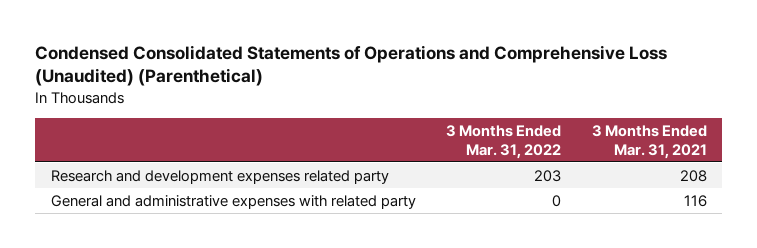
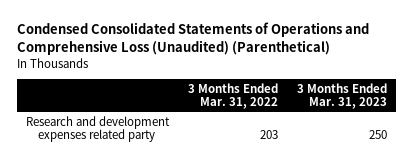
[591,124,707,159] 3 Months Ended Mar. 31, 2021 -> none
none -> [296,82,387,109] 3 Months Ended Mar. 31, 2023
[50,194,416,209] General and administrative expenses with related party -> none

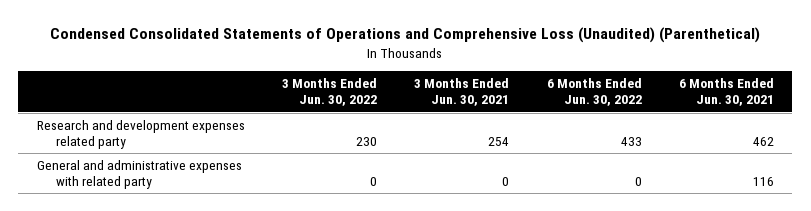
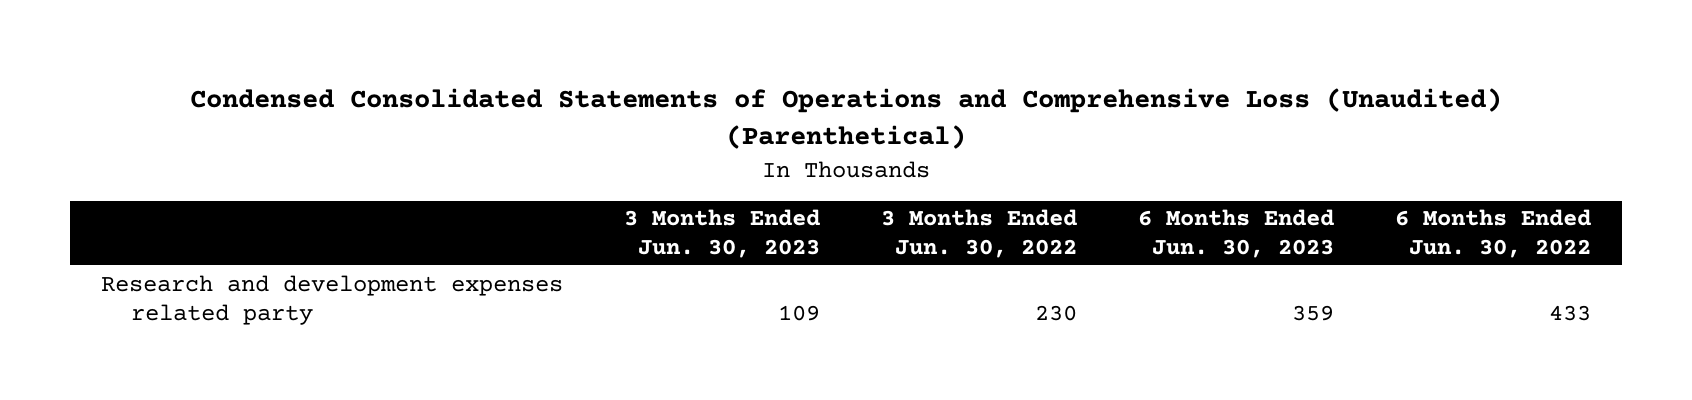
[414,78,510,107] 3 Months Ended Jun. 30, 2021 -> none
[678,78,774,107] 6 Months Ended Jun. 30, 2021 -> none
none -> [623,209,820,259] 3 Months Ended Jun. 30, 2023
none -> [1137,209,1334,259] 6 Months Ended Jun. 30, 2023
[36,159,242,190] General and administrative expenses with related party -> none

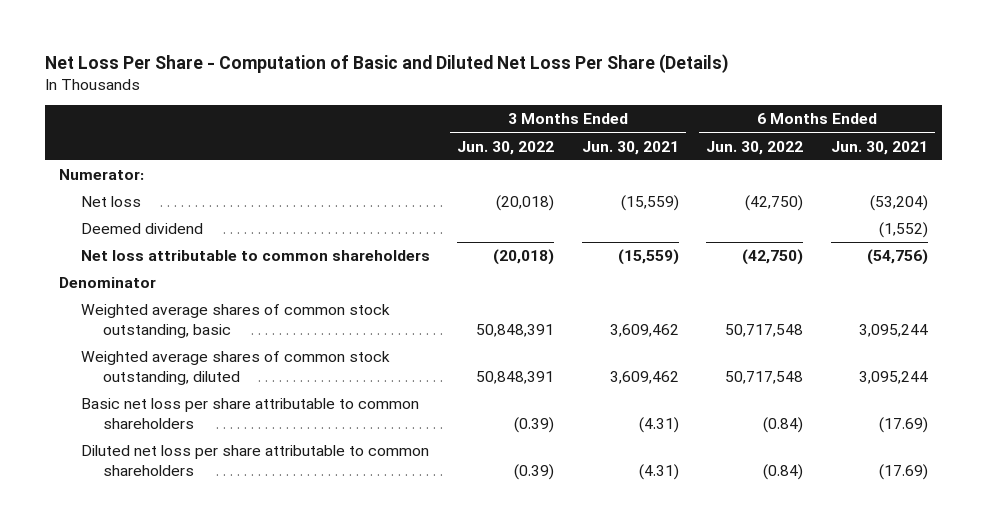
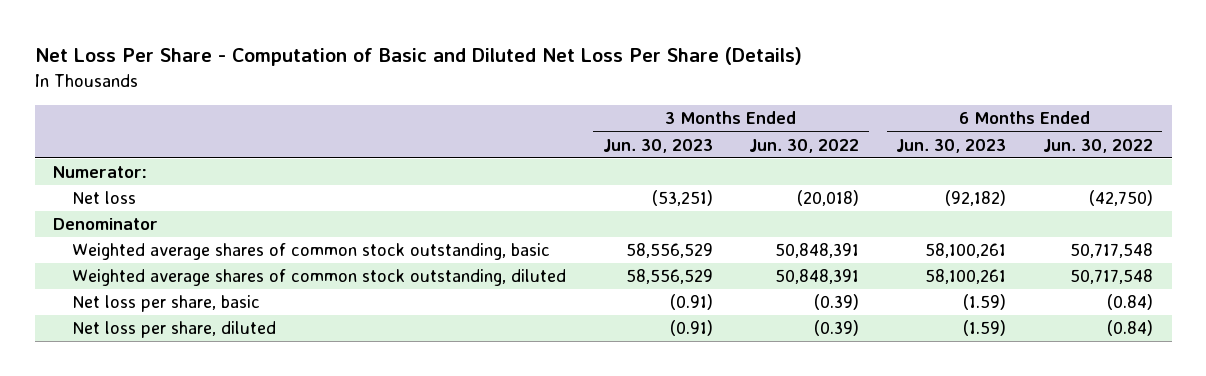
[581,140,679,155] Jun. 30, 2021 -> none
[830,140,928,155] Jun. 30, 2021 -> none
none -> [602,138,713,153] Jun. 30, 2023
none -> [896,138,1007,153] Jun. 30, 2023
[80,223,203,235] Deemed dividend -> none
[80,250,430,262] Net loss attributable to common shareholders -> none
[80,398,419,429] Basic net loss per share attributable to common shareholders -> [71,295,260,313] Net loss per share, basic
[80,445,429,476] Diluted net loss per share attributable to common shareholders -> [71,321,276,339] Net loss per share, diluted

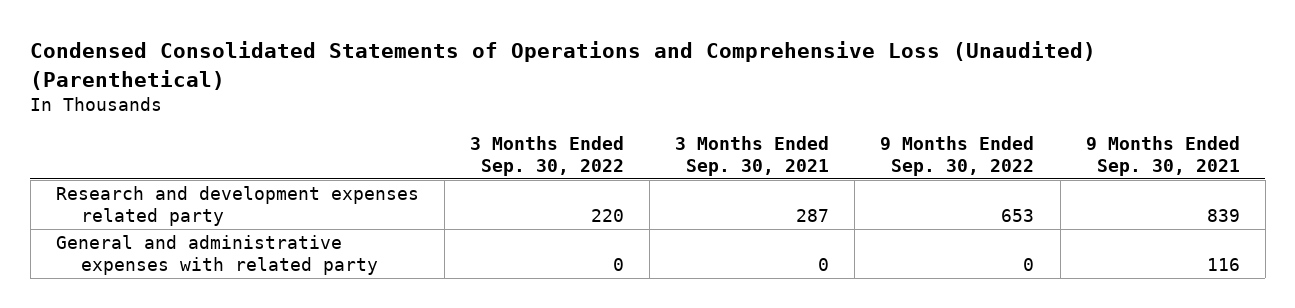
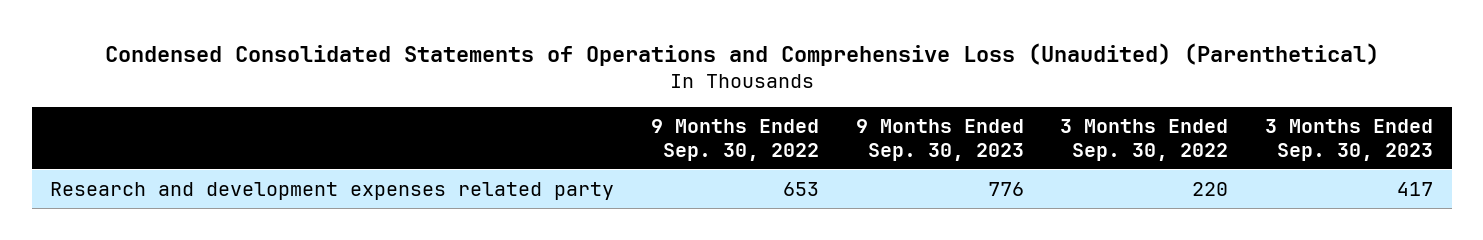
[675,135,830,176] 3 Months Ended Sep. 30, 2021 -> none
[1085,135,1240,176] 9 Months Ended Sep. 30, 2021 -> none
none -> [855,118,1024,162] 9 Months Ended Sep. 30, 2023
none -> [1265,118,1434,162] 3 Months Ended Sep. 30, 2023
[55,235,378,276] General and administrative expenses with related party -> none

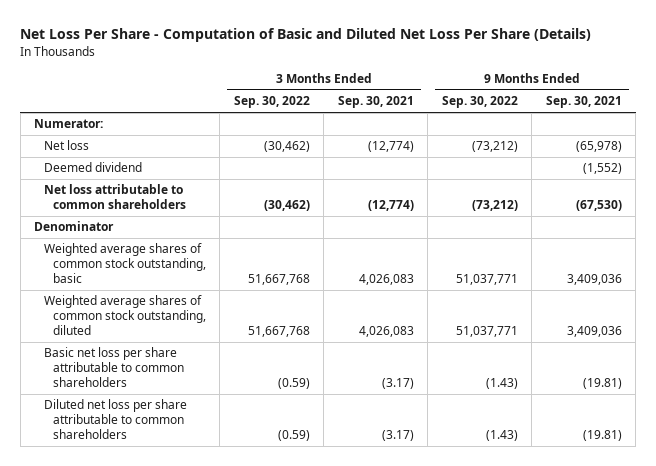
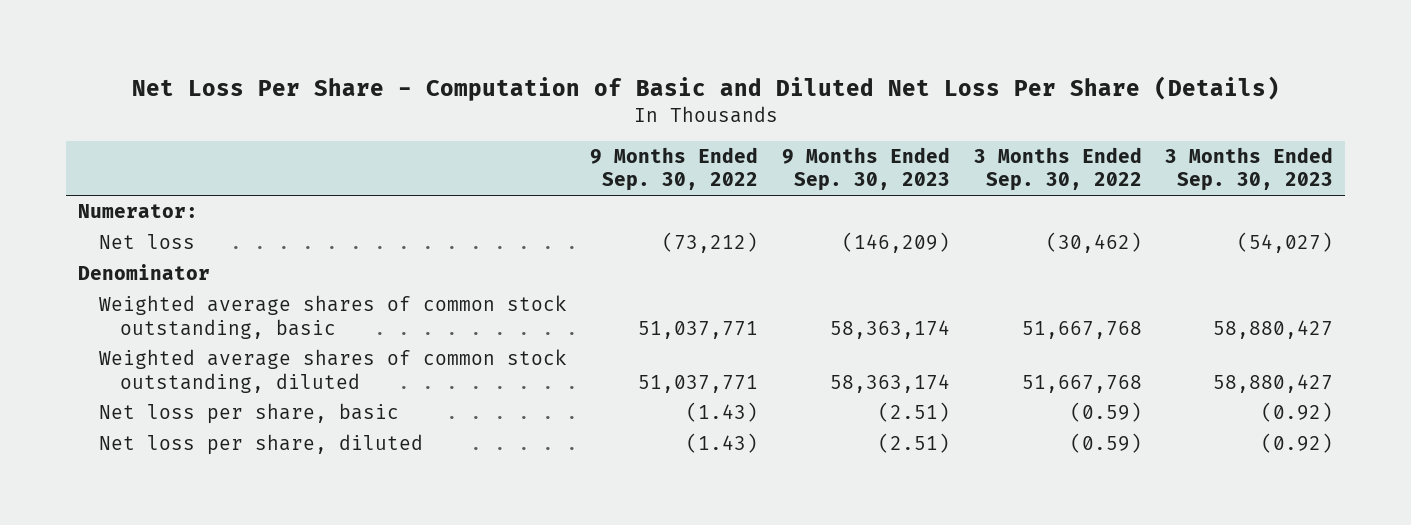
[337,96,414,109] Sep. 30, 2021 -> none
[545,96,622,109] Sep. 30, 2021 -> none
none -> [782,146,951,192] 9 Months Ended Sep. 30, 2023
none -> [1165,146,1334,192] 3 Months Ended Sep. 30, 2023
[43,162,142,173] Deemed dividend -> none
[43,184,186,210] Net loss attributable to common shareholders -> none
[43,347,184,387] Basic net loss per share attributable to common shareholders -> [98,403,399,425] Net loss per share, basic
[43,399,187,439] Diluted net loss per share attributable to common shareholders -> [98,434,423,456] Net loss per share, diluted

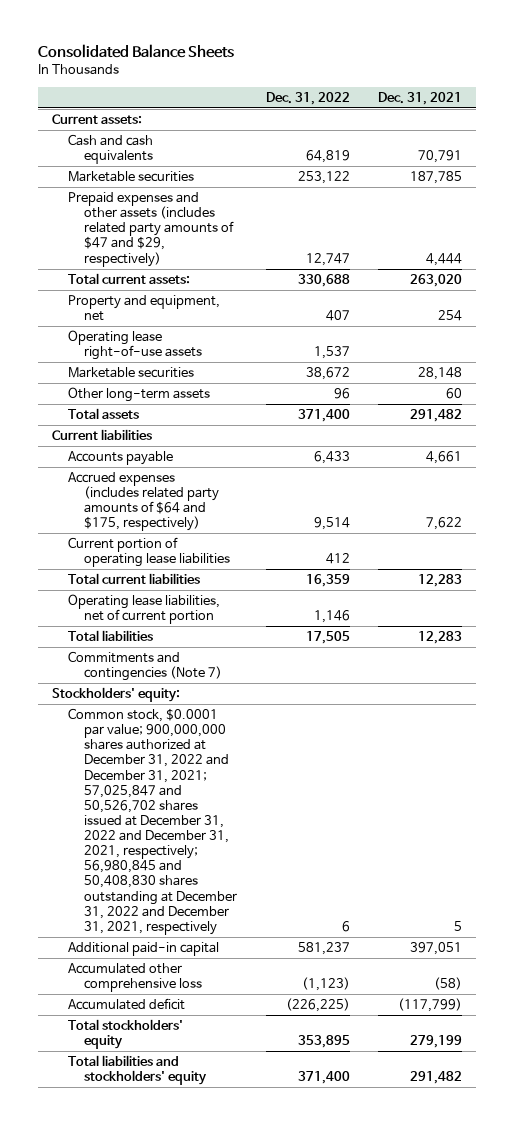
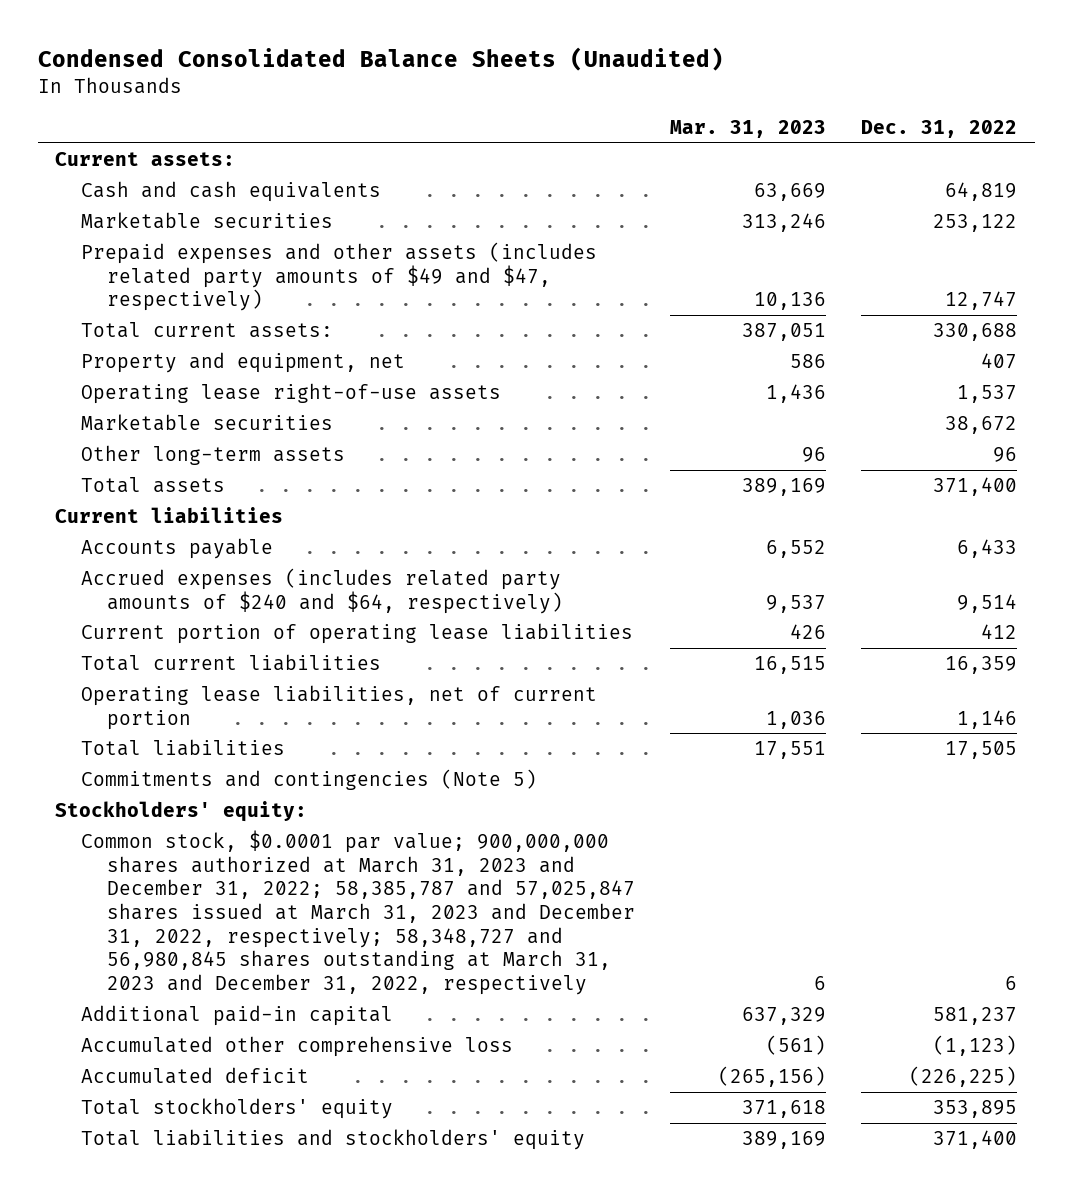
[38,44,235,59] Consolidated Balance Sheets -> [37,47,724,72] Condensed Consolidated Balance Sheets (Unaudited)
[377,91,462,105] Dec. 31, 2021 -> none
none -> [669,120,826,139] Mar. 31, 2023
[68,192,235,267] Prepaid expenses and other assets (includes related party amounts of $47 and $29, respectively) -> [81,242,598,312] Prepaid expenses and other assets (includes related party amounts of $49 and $47, respectively)
[68,472,220,532] Accrued expenses (includes related party amounts of $64 and $175, respectively) -> [81,568,563,614] Accrued expenses (includes related party amounts of $240 and $64, respectively)
[68,651,223,682] Commitments and contingencies (Note 7) -> [81,769,538,791] Commitments and contingencies (Note 5)
[68,708,238,935] Common stock, $0.0001 par value; 900,000,000 shares authorized at December 31, 2022 and December 31, 2021; 57,025,847 and 50,526,702 shares issued at December 31, 2022 and December 31, 2021, respectively; 56,980,845 and 50,408,830 shares outstanding at December 31, 2022 and December 31, 2021, respectively -> [81,830,635,995] Common stock, $0.0001 par value; 900,000,000 shares authorized at March 31, 2023 and December 31, 2022; 58,385,787 and 57,025,847 shares issued at March 31, 2023 and December 31, 2022, respectively; 58,348,727 and 56,980,845 shares outstanding at March 31, 2023 and December 31, 2022, respectively

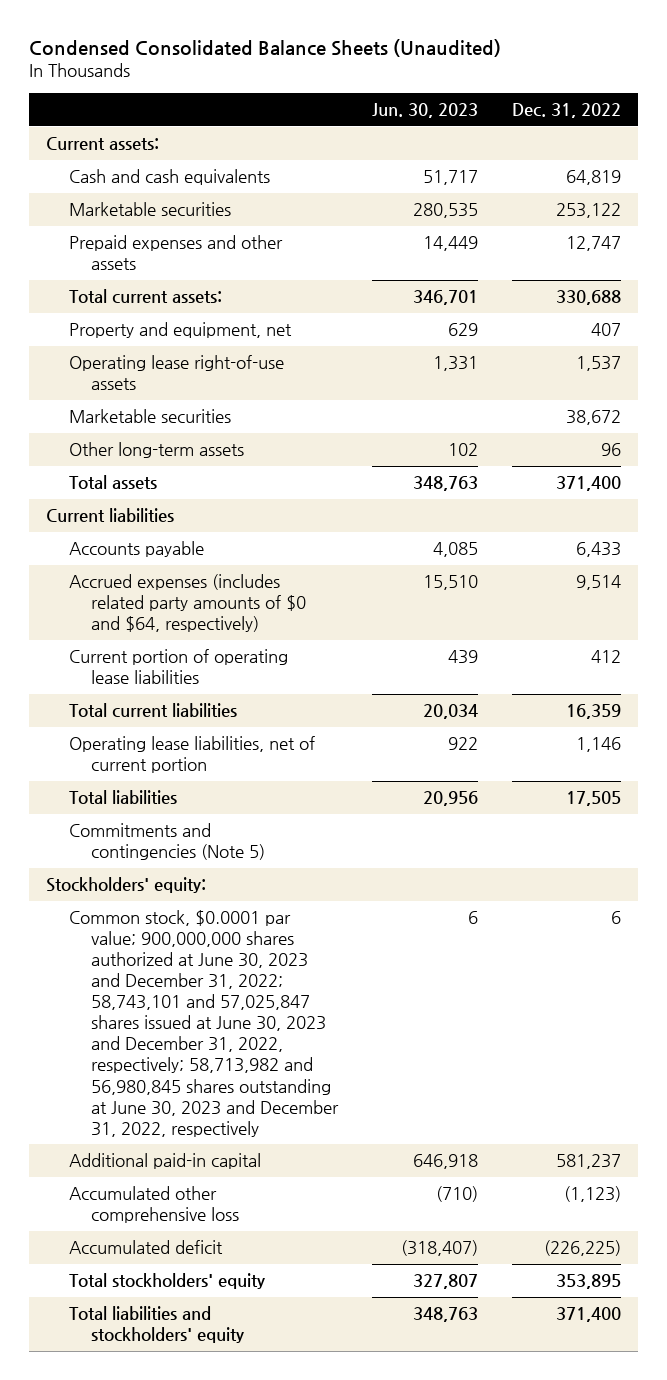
[669,120,826,139] Mar. 31, 2023 -> none
none -> [372,102,479,118] Jun. 30, 2023
[81,242,598,312] Prepaid expenses and other assets (includes related party amounts of $49 and $47, respectively) -> [68,235,283,271] Prepaid expenses and other assets
[81,568,563,614] Accrued expenses (includes related party amounts of $240 and $64, respectively) -> [68,574,307,633] Accrued expenses (includes related party amounts of $0 and $64, respectively)
[81,830,635,995] Common stock, $0.0001 par value; 900,000,000 shares authorized at March 31, 2023 and December 31, 2022; 58,385,787 and 57,025,847 shares issued at March 31, 2023 and December 31, 2022, respectively; 58,348,727 and 56,980,845 shares outstanding at March 31, 2023 and December 31, 2022, respectively -> [68,910,340,1137] Common stock, $0.0001 par value; 900,000,000 shares authorized at June 30, 2023 and December 31, 2022; 58,743,101 and 57,025,847 shares issued at June 30, 2023 and December 31, 2022, respectively; 58,713,982 and 56,980,845 shares outstanding at June 30, 2023 and December 31, 2022, respectively

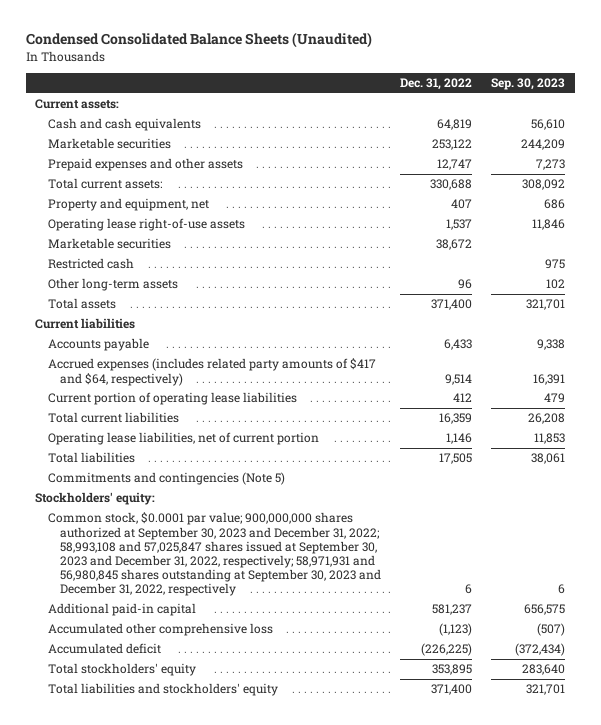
[372,102,479,118] Jun. 30, 2023 -> none
none -> [491,78,566,91] Sep. 30, 2023
none -> [47,258,134,270] Restricted cash
[68,574,307,633] Accrued expenses (includes related party amounts of $0 and $64, respectively) -> [47,358,376,386] Accrued expenses (includes related party amounts of $417 and $64, respectively)
[68,910,340,1137] Common stock, $0.0001 par value; 900,000,000 shares authorized at June 30, 2023 and December 31, 2022; 58,743,101 and 57,025,847 shares issued at June 30, 2023 and December 31, 2022, respectively; 58,713,982 and 56,980,845 shares outstanding at June 30, 2023 and December 31, 2022, respectively -> [47,512,382,597] Common stock, $0.0001 par value; 900,000,000 shares authorized at September 30, 2023 and December 31, 2022; 58,993,108 and 57,025,847 shares issued at September 30, 2023 and December 31, 2022, respectively; 58,971,931 and 56,980,845 shares outstanding at September 30, 2023 and December 31, 2022, respectively

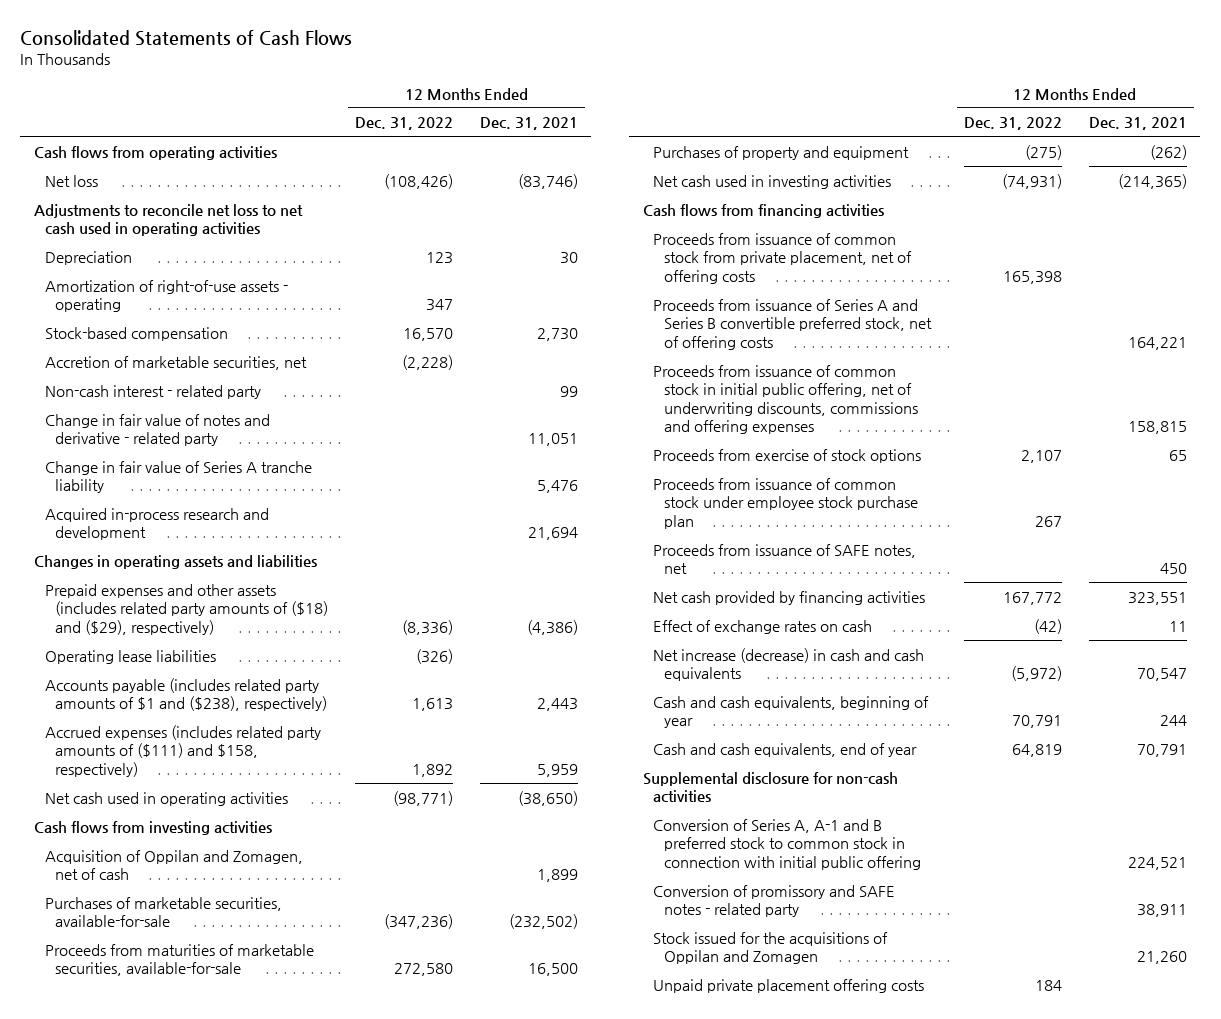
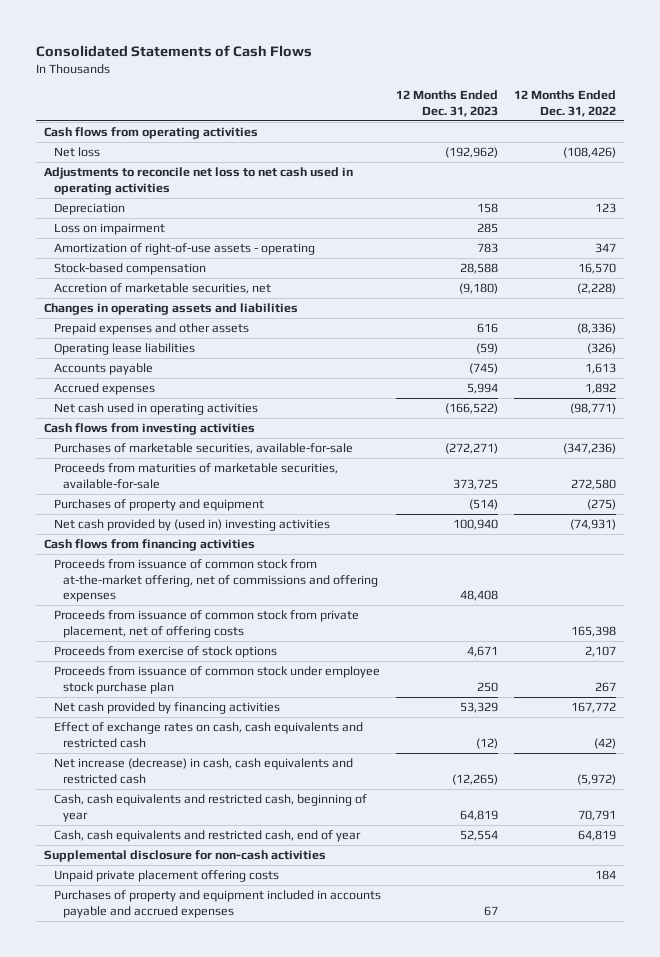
[479,117,578,131] Dec. 31, 2021 -> none
none -> [396,90,499,117] 12 Months Ended Dec. 31, 2023
none -> [53,223,165,236] Loss on impairment
[44,384,261,399] Non-cash interest - related party -> none
[44,413,270,447] Change in fair value of notes and derivative - related party -> none
[44,460,312,494] Change in fair value of Series A tranche liability -> none
[44,507,269,541] Acquired in-process research and development -> none
[44,583,329,635] Prepaid expenses and other assets (includes related party amounts of ($18) and ($29), respectively) -> [53,323,249,336] Prepaid expenses and other assets
[44,677,328,712] Accounts payable (includes related party amounts of $1 and ($238), respectively) -> [53,363,153,376] Accounts payable
[44,724,321,777] Accrued expenses (includes related party amounts of ($111) and $158, respectively) -> [53,383,155,396] Accrued expenses
[44,849,303,881] Acquisition of Oppilan and Zomagen, net of cash -> none
[653,174,892,189] Net cash used in investing activities -> [53,519,330,532] Net cash provided by (used in) investing activities
none -> [53,559,379,603] Proceeds from issuance of common stock from at-the-market offering, net of commissions and offering expenses
[653,298,933,350] Proceeds from issuance of Series A and Series B convertible preferred stock, net of offering costs -> none
[653,364,919,435] Proceeds from issuance of common stock in initial public offering, net of underwriting discounts, commissions and offering expenses -> none
[653,543,917,575] Proceeds from issuance of SAFE notes, net -> none
[653,619,873,634] Effect of exchange rates on cash -> [53,722,363,748] Effect of exchange rates on cash, cash equivalents and restricted cash
[653,647,925,682] Net increase (decrease) in cash and cash equivalents -> [53,758,353,784] Net increase (decrease) in cash, cash equivalents and restricted cash
[653,695,930,729] Cash and cash equivalents, beginning of year -> [53,794,367,822] Cash, cash equivalents and restricted cash, beginning of year
[653,742,918,757] Cash and cash equivalents, end of year -> [53,830,361,843] Cash, cash equivalents and restricted cash, end of year
[653,818,922,870] Conversion of Series A, A-1 and B preferred stock to common stock in connection with initial public offering -> none
[653,884,896,918] Conversion of promissory and SAFE notes - related party -> none
[653,931,889,965] Stock issued for the acquisitions of Oppilan and Zomagen -> none
none -> [53,890,381,918] Purchases of property and equipment included in accounts payable and accrued expenses

